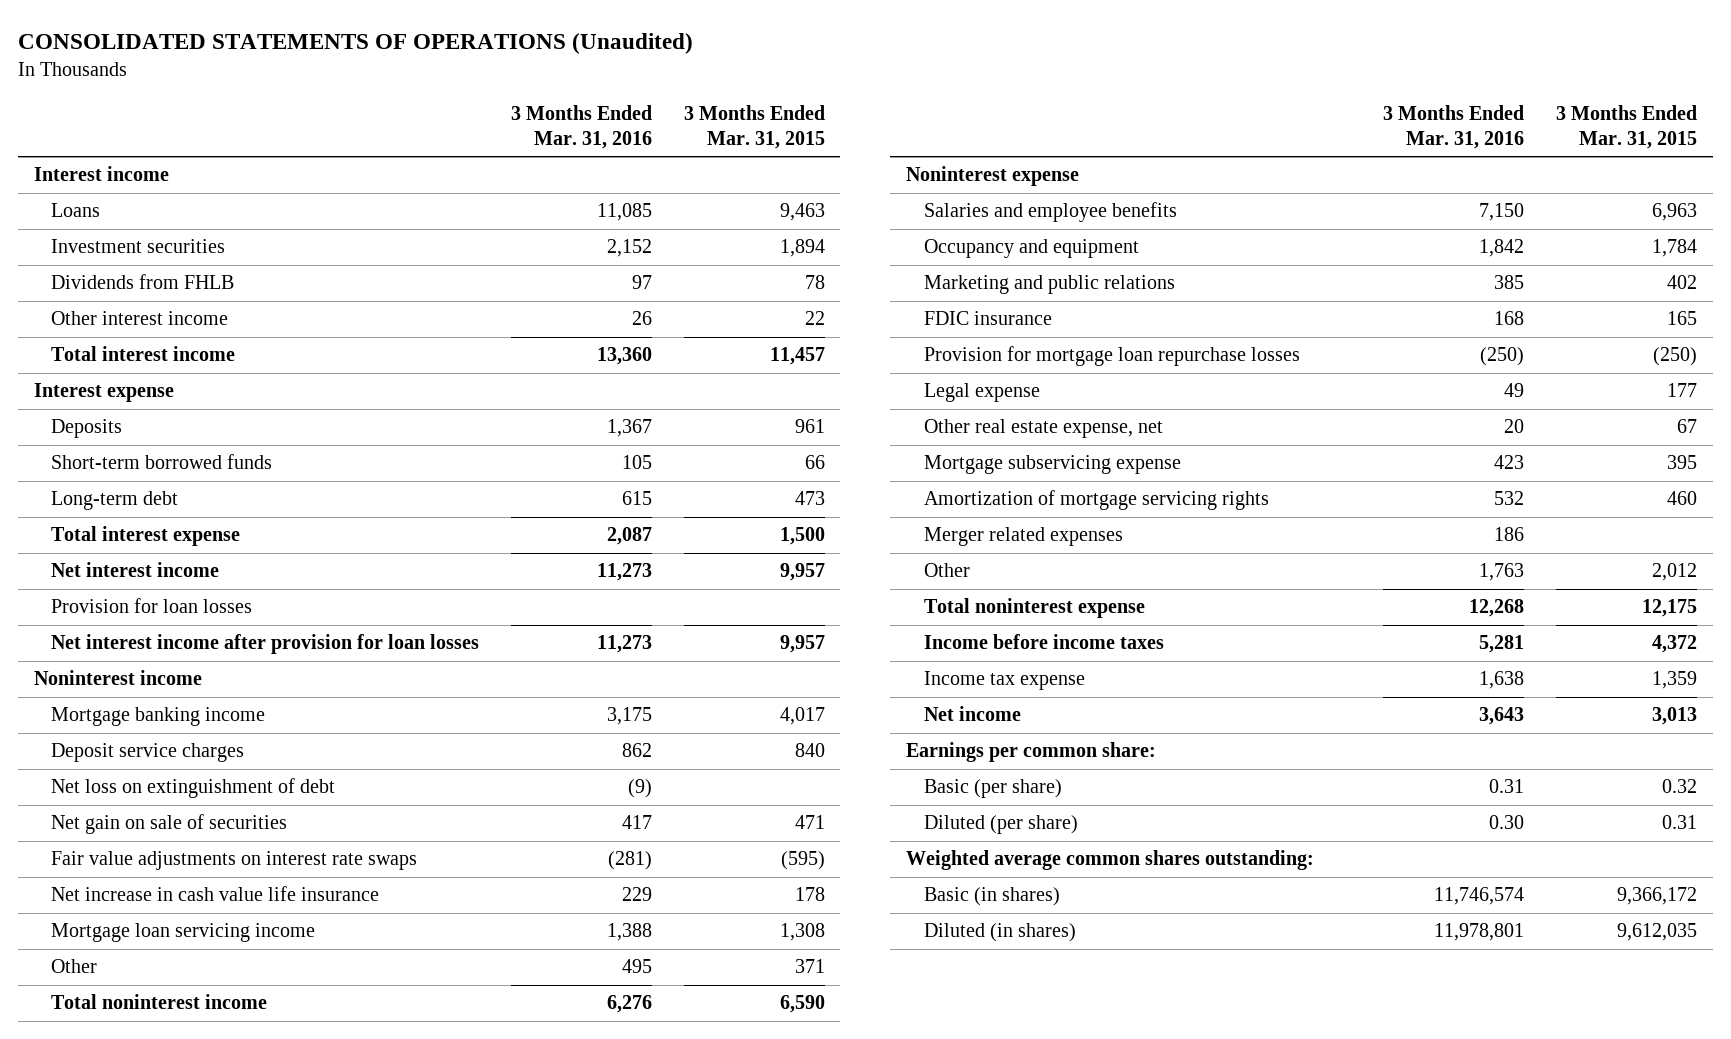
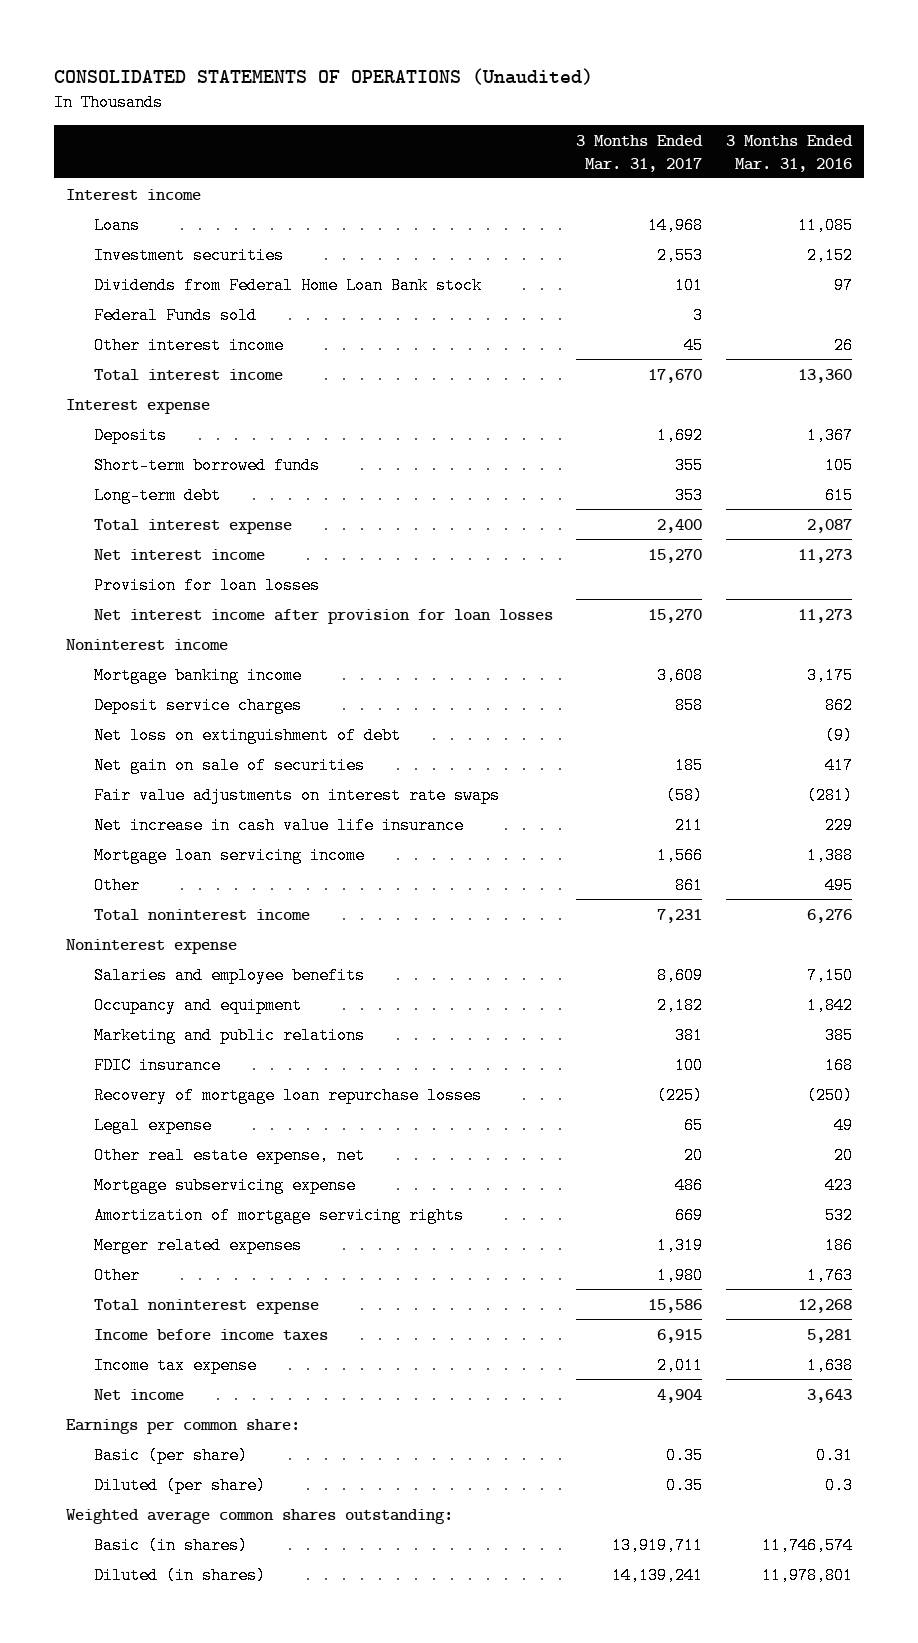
[683,105,825,149] 3 Months Ended Mar. 31, 2015 -> none
none -> [576,134,704,172] 3 Months Ended Mar. 31, 2017
[51,274,235,290] Dividends from FHLB -> [93,276,482,294] Dividends from Federal Home Loan Bank stock
none -> [93,306,257,324] Federal Funds sold
[923,346,1300,367] Provision for mortgage loan repurchase losses -> [93,1086,482,1104] Recovery of mortgage loan repurchase losses
[1489,815,1525,830] 0.30 -> [824,1476,853,1494] 0.3

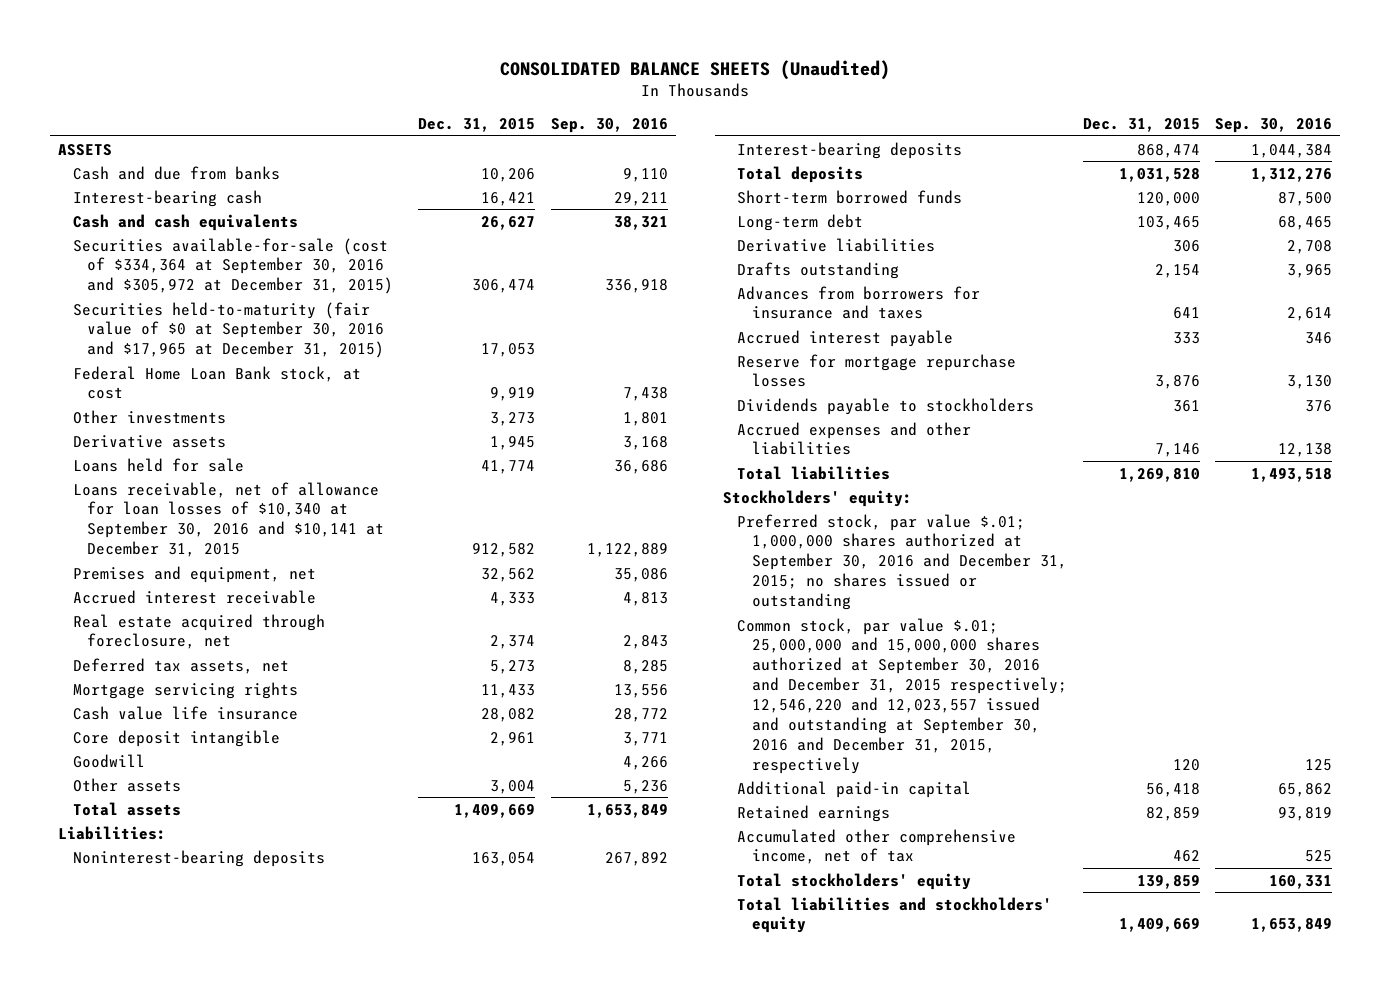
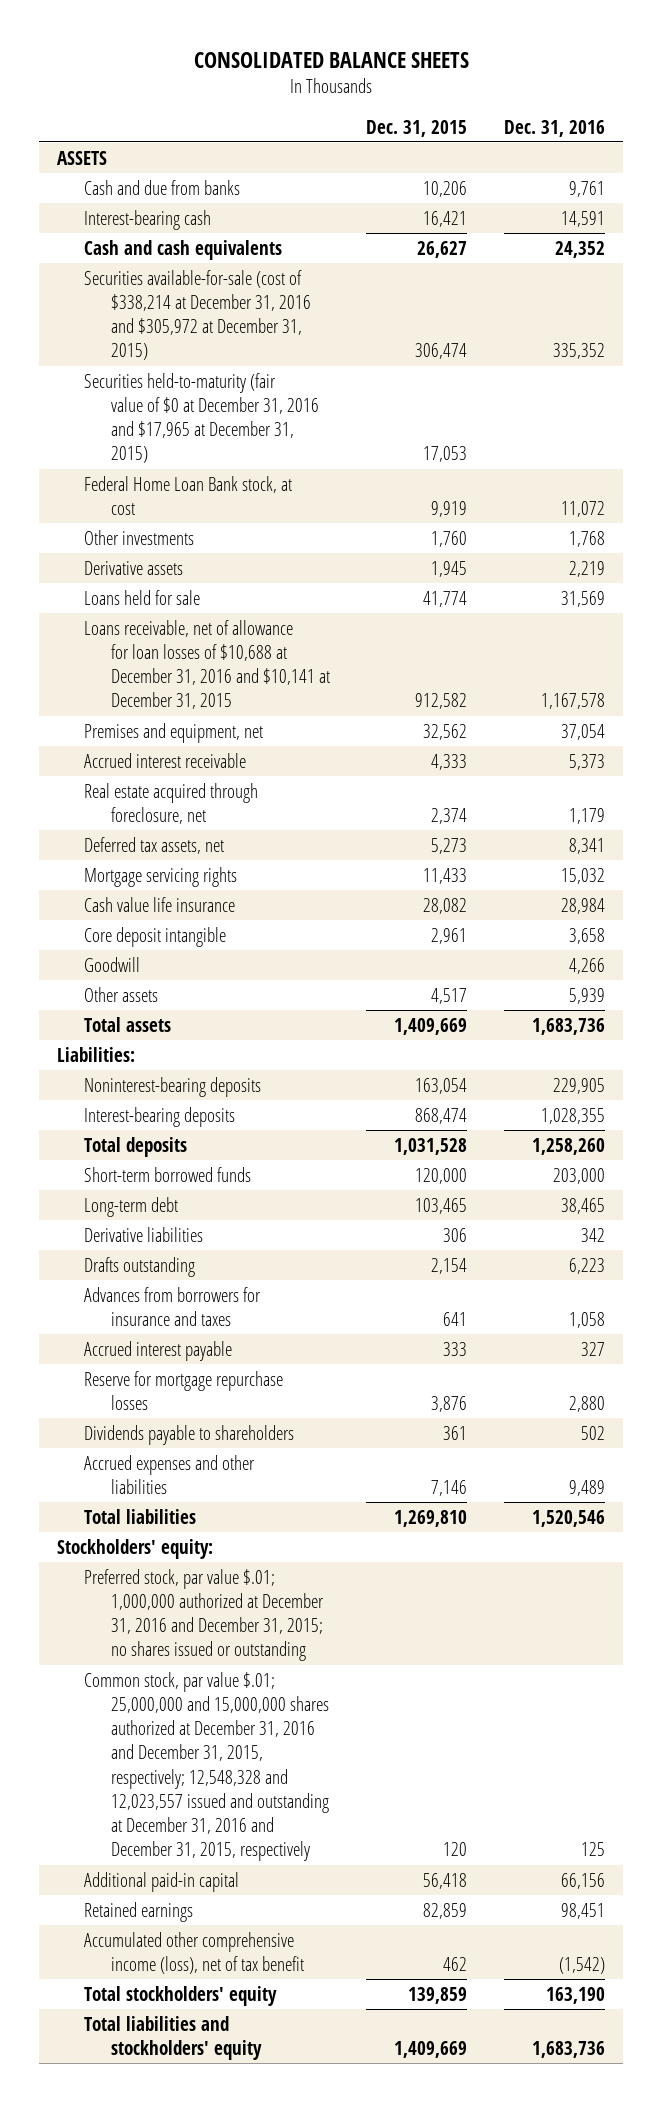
[500,59,891,80] CONSOLIDATED BALANCE SHEETS (Unaudited) -> [194,51,470,68] CONSOLIDATED BALANCE SHEETS
[550,118,668,134] Sep. 30, 2016 -> none
none -> [504,119,606,137] Dec. 31, 2016
[72,237,394,295] Securities available-for-sale (cost of $334,364 at September 30, 2016 and $305,972 at December 31, 2015) -> [83,269,311,361] Securities available-for-sale (cost of $338,214 at December 31, 2016 and $305,972 at December 31, 2015)
[72,301,385,359] Securities held-to-maturity (fair value of $0 at September 30, 2016 and $17,965 at December 31, 2015) -> [83,372,319,464] Securities held-to-maturity (fair value of $0 at December 31, 2016 and $17,965 at December 31, 2015)
[490,411,536,426] 3,273 -> [431,530,468,547] 1,760
[72,481,385,558] Loans receivable, net of allowance for loan losses of $10,340 at September 30, 2016 and $10,141 at December 31, 2015 -> [83,619,330,710] Loans receivable, net of allowance for loan losses of $10,688 at December 31, 2016 and $10,141 at December 31, 2015
[490,779,536,794] 3,004 -> [431,987,468,1004] 4,517
[737,397,1035,415] Dividends payable to stockholders -> [83,1424,294,1445] Dividends payable to shareholders
[737,513,1067,610] Preferred stock, par value $.01; 1,000,000 shares authorized at September 30, 2016 and December 31, 2015; no shares issued or outstanding -> [83,1568,324,1662] Preferred stock, par value $.01; 1,000,000 authorized at December 31, 2016 and December 31, 2015; no shares issued or outstanding
[737,617,1067,774] Common stock, par value $.01; 25,000,000 and 15,000,000 shares authorized at September 30, 2016 and December 31, 2015 respectively; 12,546,220 and 12,023,557 issued and outstanding at September 30, 2016 and December 31, 2015, respectively -> [83,1671,329,1862] Common stock, par value $.01; 25,000,000 and 15,000,000 shares authorized at December 31, 2016 and December 31, 2015, respectively; 12,548,328 and 12,023,557 issued and outstanding at December 31, 2016 and December 31, 2015, respectively
[737,828,1017,865] Accumulated other comprehensive income, net of tax -> [83,1931,304,1974] Accumulated other comprehensive income (loss), net of tax benefit

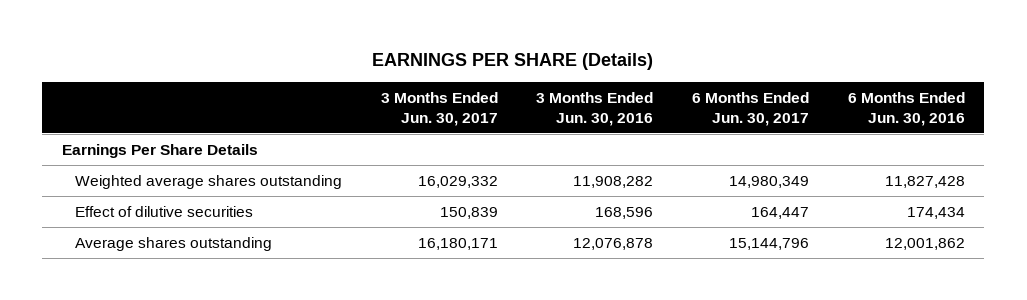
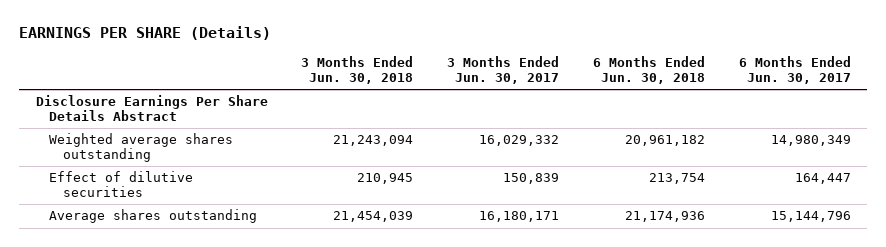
[536,91,654,126] 3 Months Ended Jun. 30, 2016 -> none
[847,91,965,126] 6 Months Ended Jun. 30, 2016 -> none
none -> [301,56,414,84] 3 Months Ended Jun. 30, 2018
none -> [592,56,705,84] 6 Months Ended Jun. 30, 2018
[61,143,258,158] Earnings Per Share Details -> [35,95,268,122] Disclosure Earnings Per Share Details Abstract

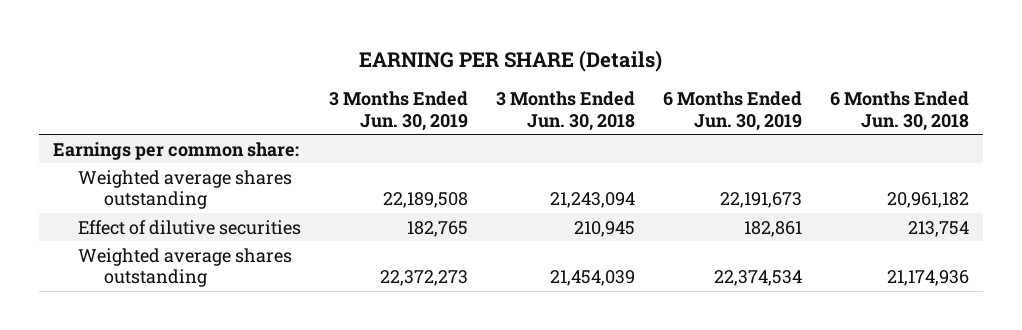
[18,26,271,41] EARNINGS PER SHARE (Details) -> [358,49,662,72] EARNING PER SHARE (Details)
[447,56,560,84] 3 Months Ended Jun. 30, 2017 -> none
[738,56,851,84] 6 Months Ended Jun. 30, 2017 -> none
none -> [329,90,469,131] 3 Months Ended Jun. 30, 2019
none -> [663,90,803,131] 6 Months Ended Jun. 30, 2019
[35,95,268,122] Disclosure Earnings Per Share Details Abstract -> none
none -> [52,141,299,160] Earnings per common share:
[49,209,258,224] Average shares outstanding -> [78,247,293,288] Weighted average shares outstanding

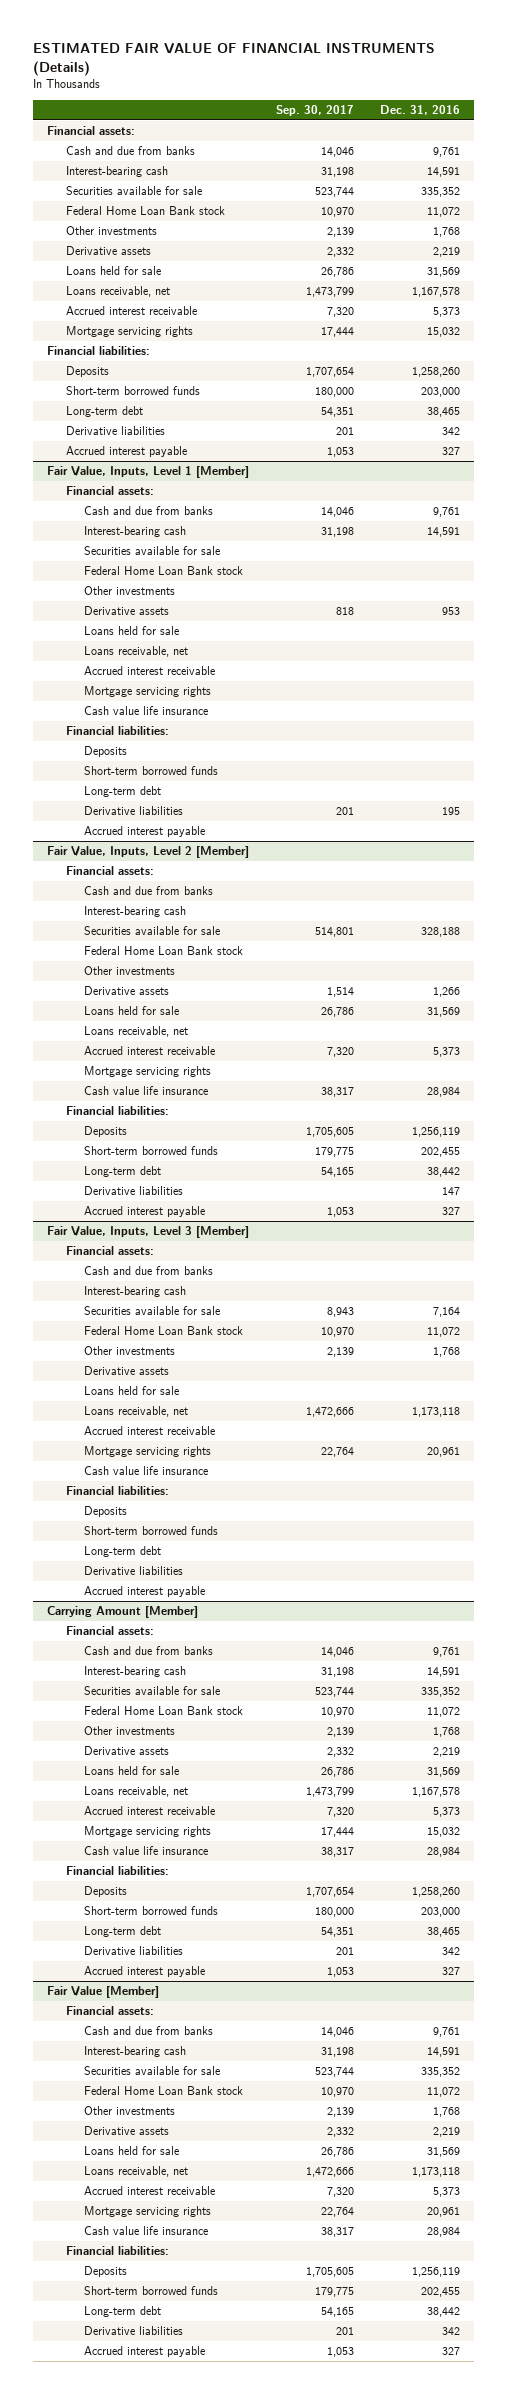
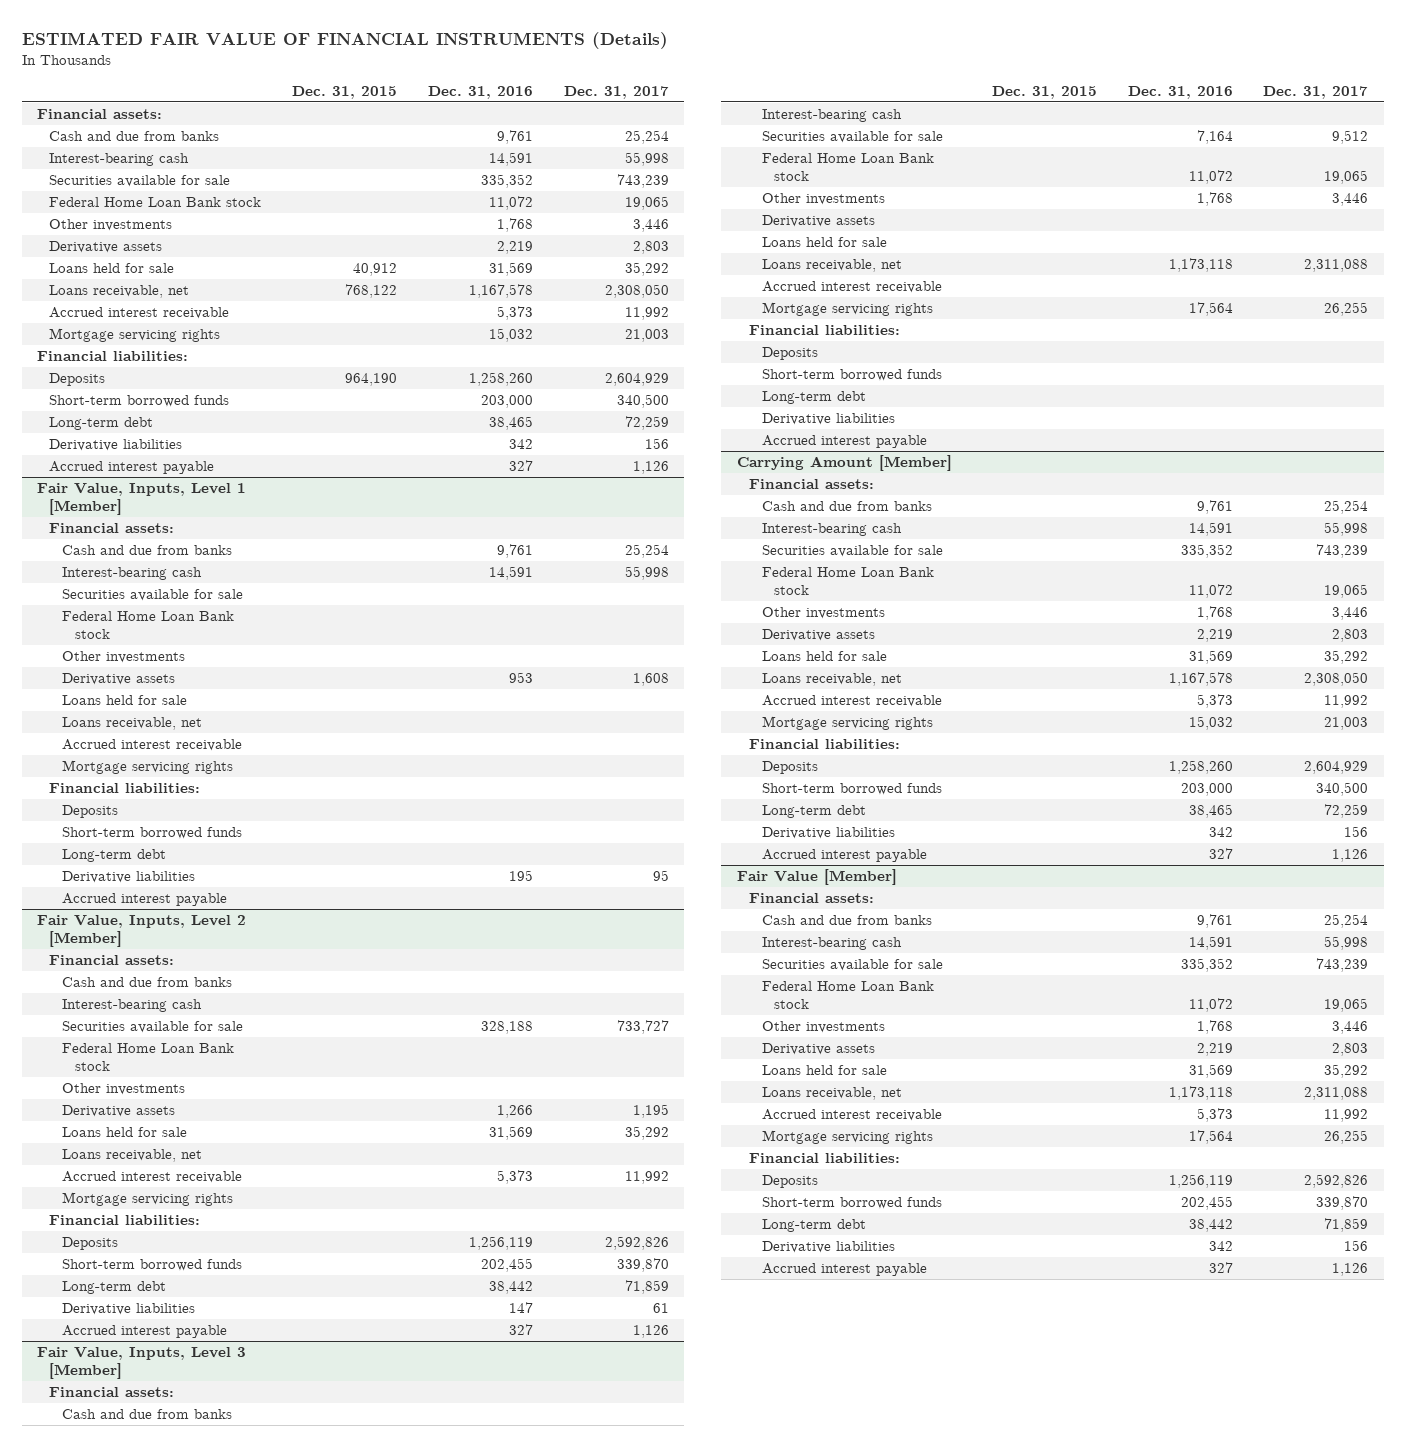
[275,105,354,117] Sep. 30, 2017 -> none
none -> [292,86,398,100] Dec. 31, 2015
none -> [563,86,669,100] Dec. 31, 2017
[84,706,209,716] Cash value life insurance -> none
[84,1086,209,1096] Cash value life insurance -> none
[84,1466,209,1476] Cash value life insurance -> none
[427,1447,461,1458] 20,961 -> [1188,302,1233,317] 17,564
[84,1846,209,1856] Cash value life insurance -> none
[84,2226,209,2236] Cash value life insurance -> none
[427,2207,461,2218] 20,961 -> [1188,1130,1233,1145] 17,564

